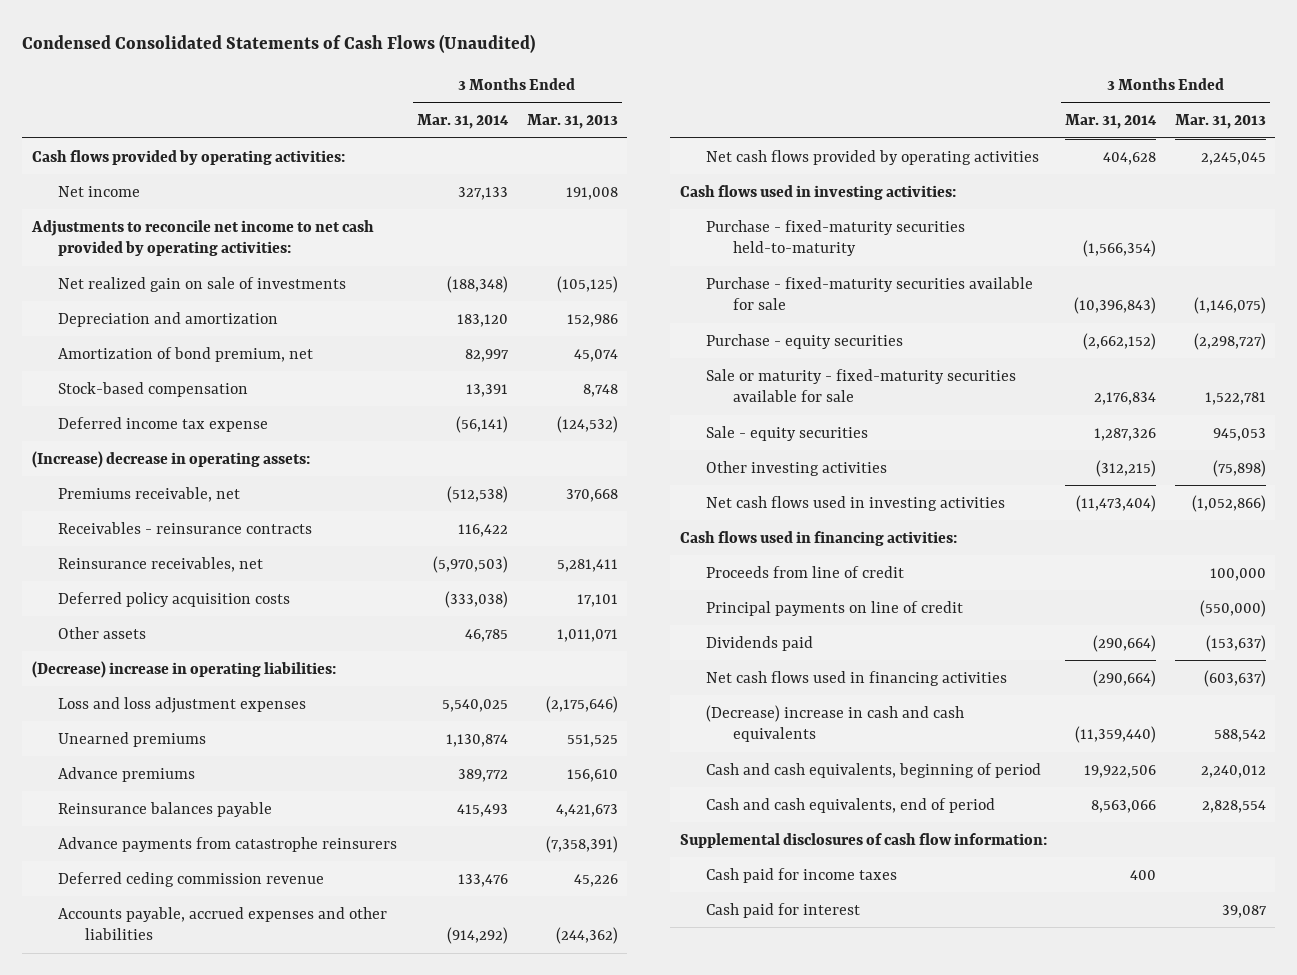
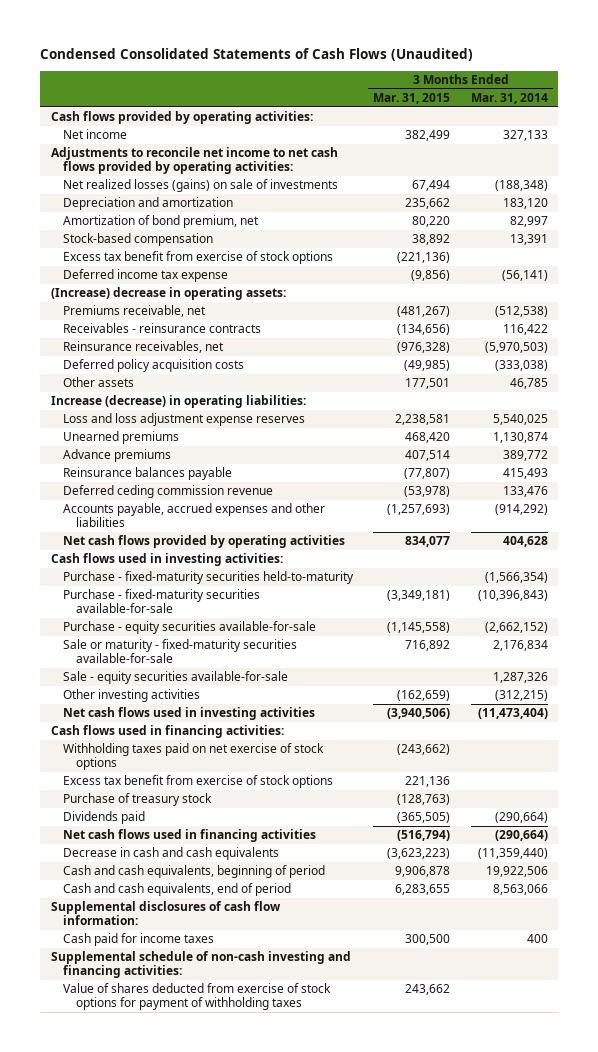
[526,113,618,129] Mar. 31, 2013 -> none
none -> [373,92,451,104] Mar. 31, 2015
[30,219,374,257] Adjustments to reconcile net income to net cash provided by operating activities: -> [50,147,338,175] Adjustments to reconcile net income to net cash flows provided by operating activities:
[58,276,347,292] Net realized gain on sale of investments -> [63,179,339,193] Net realized losses (gains) on sale of investments
none -> [63,251,334,265] Excess tax benefit from exercise of stock options
[31,660,336,678] (Decrease) increase in operating liabilities: -> [50,395,306,409] Increase (decrease) in operating liabilities:
[58,696,307,713] Loss and loss adjustment expenses -> [63,413,306,427] Loss and loss adjustment expense reserves
[58,836,398,852] Advance payments from catastrophe reinsurers -> none
[706,276,1034,311] Purchase - fixed-maturity securities available for sale -> [63,589,261,614] Purchase - fixed-maturity securities available-for-sale
[706,333,904,349] Purchase - equity securities -> [63,621,317,635] Purchase - equity securities available-for-sale
[706,368,1017,403] Sale or maturity - fixed-maturity securities available for sale -> [63,639,298,664] Sale or maturity - fixed-maturity securities available-for-sale
[706,425,869,441] Sale - equity securities -> [63,671,289,685] Sale - equity securities available-for-sale
[706,565,905,578] Proceeds from line of credit -> none
[706,600,964,616] Principal payments on line of credit -> none
none -> [63,743,325,771] Withholding taxes paid on net exercise of stock options
none -> [63,775,334,789] Excess tax benefit from exercise of stock options
none -> [63,793,213,807] Purchase of treasury stock
[706,704,965,743] (Decrease) increase in cash and cash equivalents -> [63,847,280,861] Decrease in cash and cash equivalents
[706,902,861,918] Cash paid for interest -> none
none -> [50,951,351,979] Supplemental schedule of non-cash investing and financing activities:
none -> [63,983,332,1011] Value of shares deducted from exercise of stock options for payment of withholding taxes

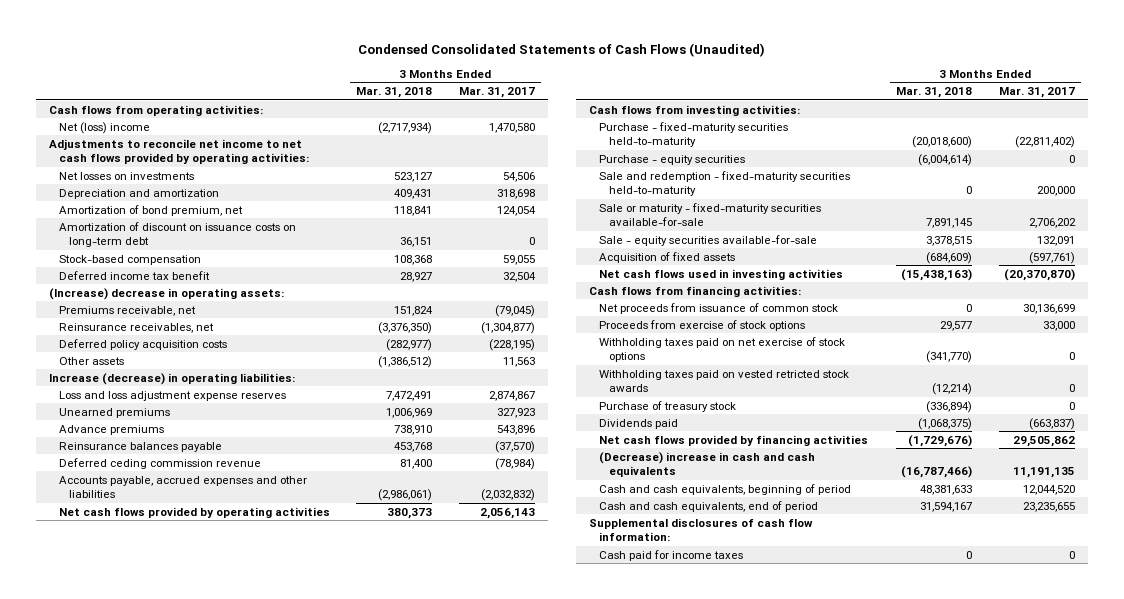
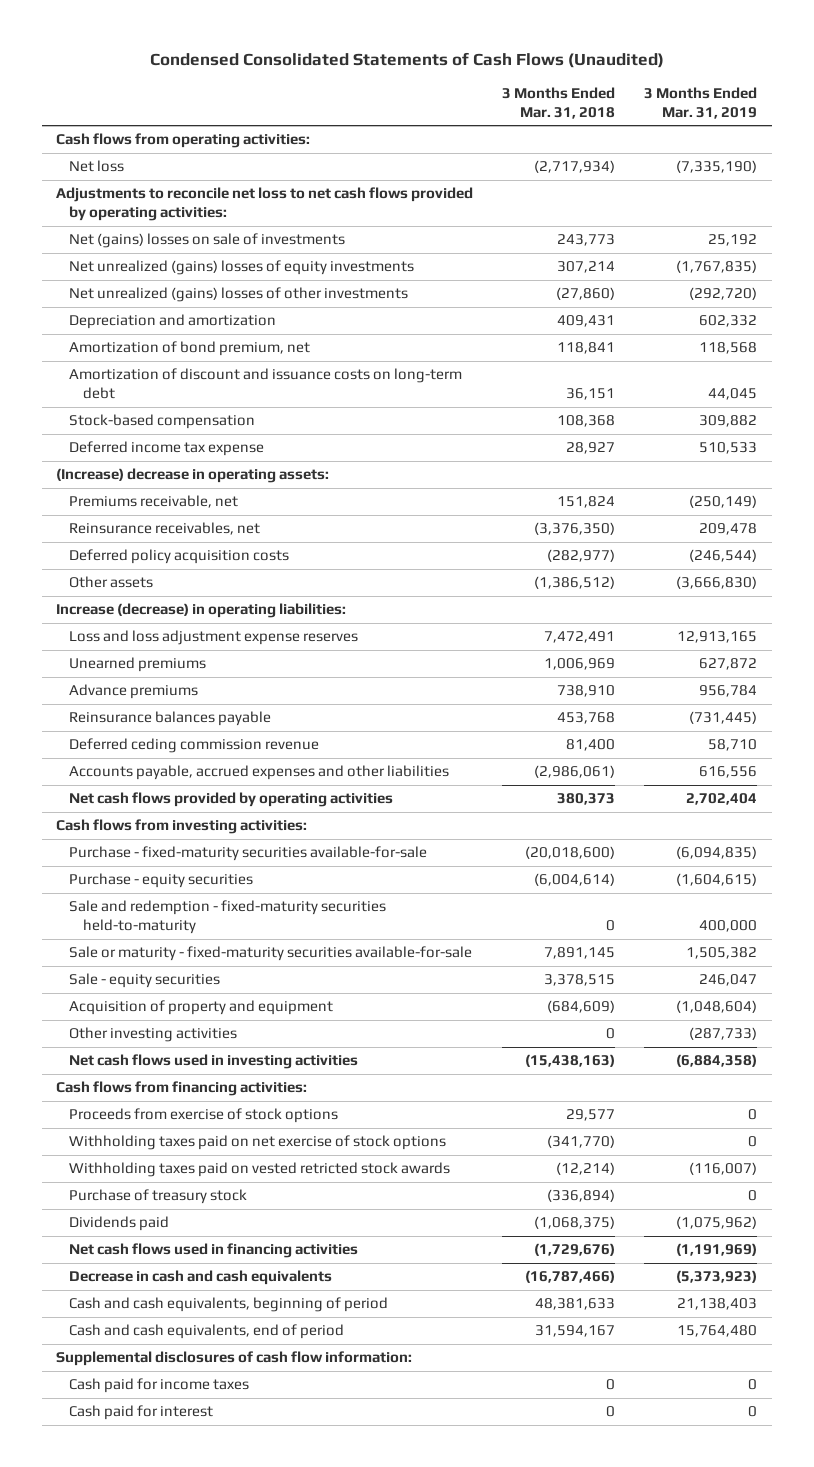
[458,87,535,99] Mar. 31, 2017 -> none
none -> [644,87,758,119] 3 Months Ended Mar. 31, 2019
[59,121,151,134] Net (loss) income -> [69,160,125,173] Net loss
[49,138,310,164] Adjustments to reconcile net income to net cash flows provided by operating activities: -> [56,187,474,222] Adjustments to reconcile net loss to net cash flows provided by operating activities:
[59,171,195,180] Net losses on investments -> [69,233,346,249] Net (gains) losses on sale of investments
[394,171,433,182] 523,127 -> [557,234,616,247] 243,773
none -> [69,260,415,276] Net unrealized (gains) losses of equity investments
none -> [69,287,409,303] Net unrealized (gains) losses of other investments
[59,221,297,247] Amortization of discount on issuance costs on long-term debt -> [69,368,463,400] Amortization of discount and issuance costs on long-term debt
[59,270,211,280] Deferred income tax benefit -> [69,441,265,457] Deferred income tax expense
[599,121,789,147] Purchase - fixed-maturity securities held-to-maturity -> [69,846,428,862] Purchase - fixed-maturity securities available-for-sale
[599,234,818,246] Sale - equity securities available-for-sale -> [69,973,221,989] Sale - equity securities
[599,251,736,263] Acquisition of fixed assets -> [69,1000,334,1016] Acquisition of property and equipment
none -> [69,1027,238,1043] Other investing activities
[599,302,839,314] Net proceeds from issuance of common stock -> none
[599,434,869,446] Net cash flows provided by financing activities -> [69,1243,359,1259] Net cash flows used in financing activities
[599,451,816,477] (Decrease) increase in cash and cash equivalents -> [69,1270,333,1286] Decrease in cash and cash equivalents
none -> [69,1405,214,1421] Cash paid for interest

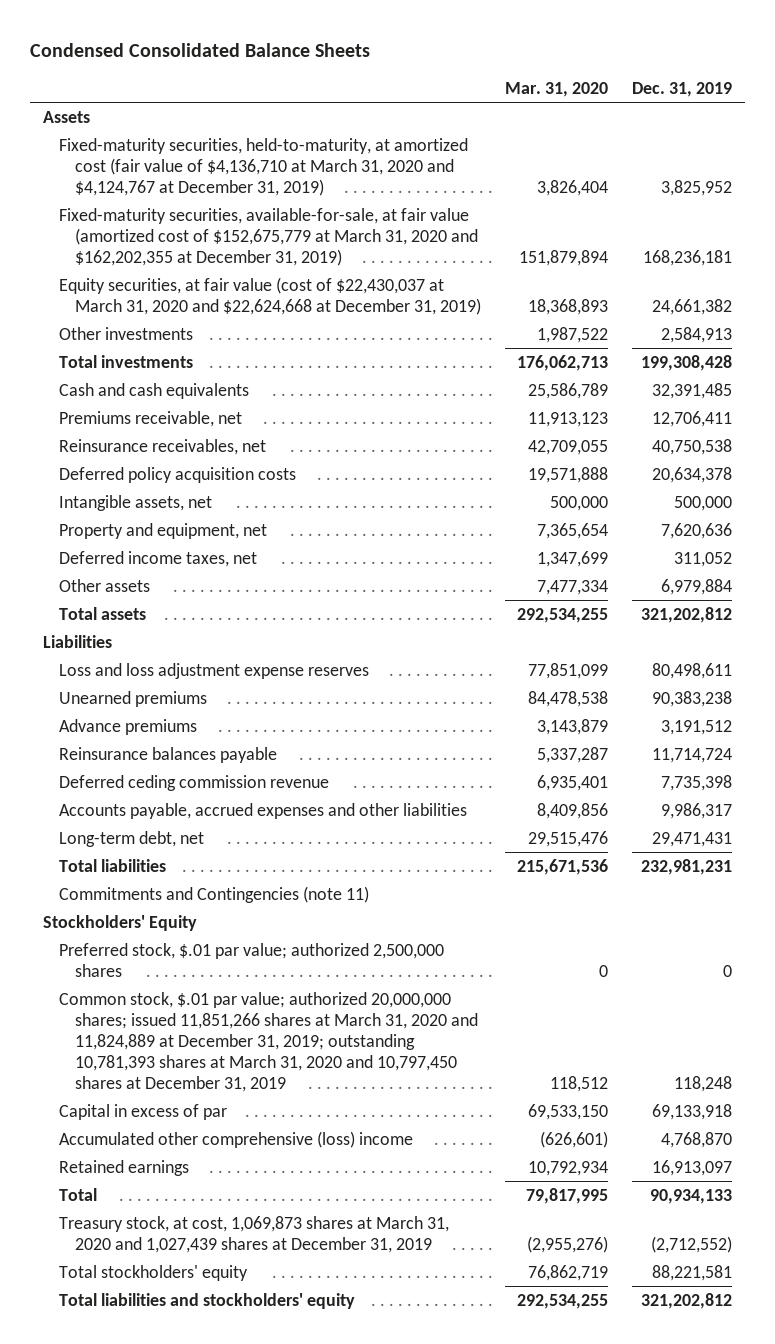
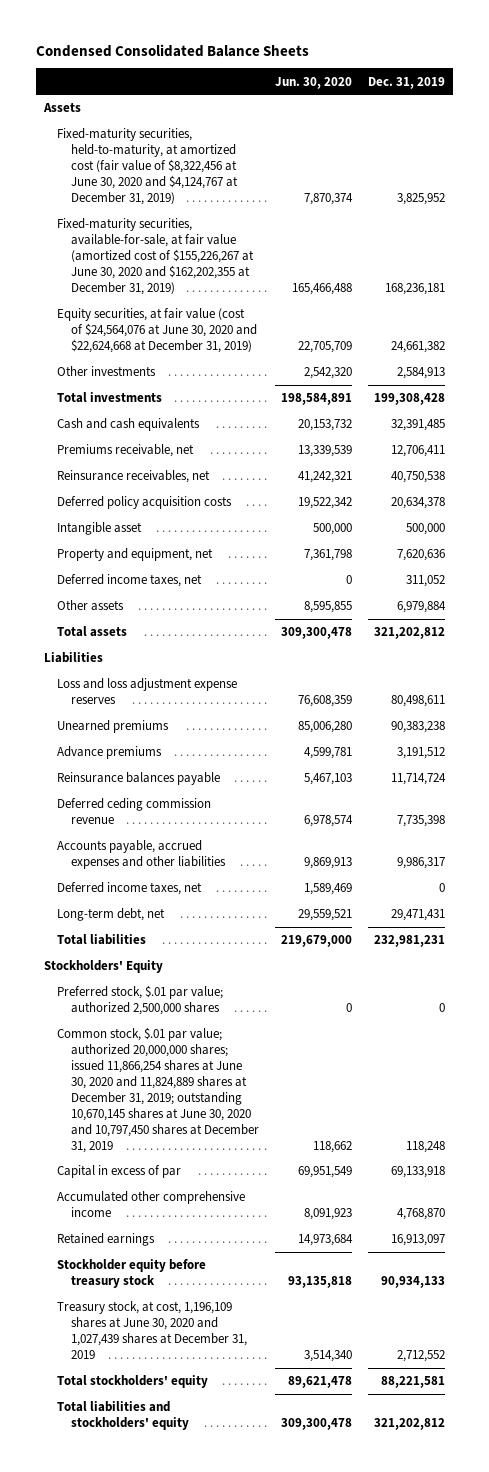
[505,82,609,98] Mar. 31, 2020 -> none
none -> [274,76,352,89] Jun. 30, 2020
[58,137,468,196] Fixed-maturity securities, held-to-maturity, at amortized cost (fair value of $4,136,710 at March 31, 2020 and $4,124,767 at December 31, 2019) -> [57,128,238,205] Fixed-maturity securities, held-to-maturity, at amortized cost (fair value of $8,322,456 at June 30, 2020 and $4,124,767 at December 31, 2019)
[58,207,478,266] Fixed-maturity securities, available-for-sale, at fair value (amortized cost of $152,675,779 at March 31, 2020 and $162,202,355 at December 31, 2019) -> [57,218,254,295] Fixed-maturity securities, available-for-sale, at fair value (amortized cost of $155,226,267 at June 30, 2020 and $162,202,355 at December 31, 2019)
[58,276,481,315] Equity securities, at fair value (cost of $22,430,037 at March 31, 2020 and $22,624,668 at December 31, 2019) -> [57,308,257,354] Equity securities, at fair value (cost of $24,564,076 at June 30, 2020 and $22,624,668 at December 31, 2019)
[58,494,212,511] Intangible assets, net -> [57,522,143,536] Intangible asset
none -> [57,882,203,896] Deferred income taxes, net
[58,885,369,903] Commitments and Contingencies (note 11) -> none
[58,991,478,1093] Common stock, $.01 par value; authorized 20,000,000 shares; issued 11,851,266 shares at March 31, 2020 and 11,824,889 at December 31, 2019; outstanding 10,781,393 shares at March 31, 2020 and 10,797,450 shares at December 31, 2019 -> [57,1027,259,1153] Common stock, $.01 par value; authorized 20,000,000 shares; issued 11,866,254 shares at June 30, 2020 and 11,824,889 shares at December 31, 2019; outstanding 10,670,145 shares at June 30, 2020 and 10,797,450 shares at December 31, 2019
[58,1130,413,1148] Accumulated other comprehensive (loss) income -> [57,1191,246,1218] Accumulated other comprehensive income
[58,1187,97,1201] Total -> [57,1259,207,1289] Stockholder equity before treasury stock
[58,1215,449,1253] Treasury stock, at cost, 1,069,873 shares at March 31, 2020 and 1,027,439 shares at December 31, 2019 -> [57,1301,247,1359] Treasury stock, at cost, 1,196,109 shares at June 30, 2020 and 1,027,439 shares at December 31, 2019
[651,1235,733,1253] (2,712,552) -> [396,1349,445,1362] 2,712,552

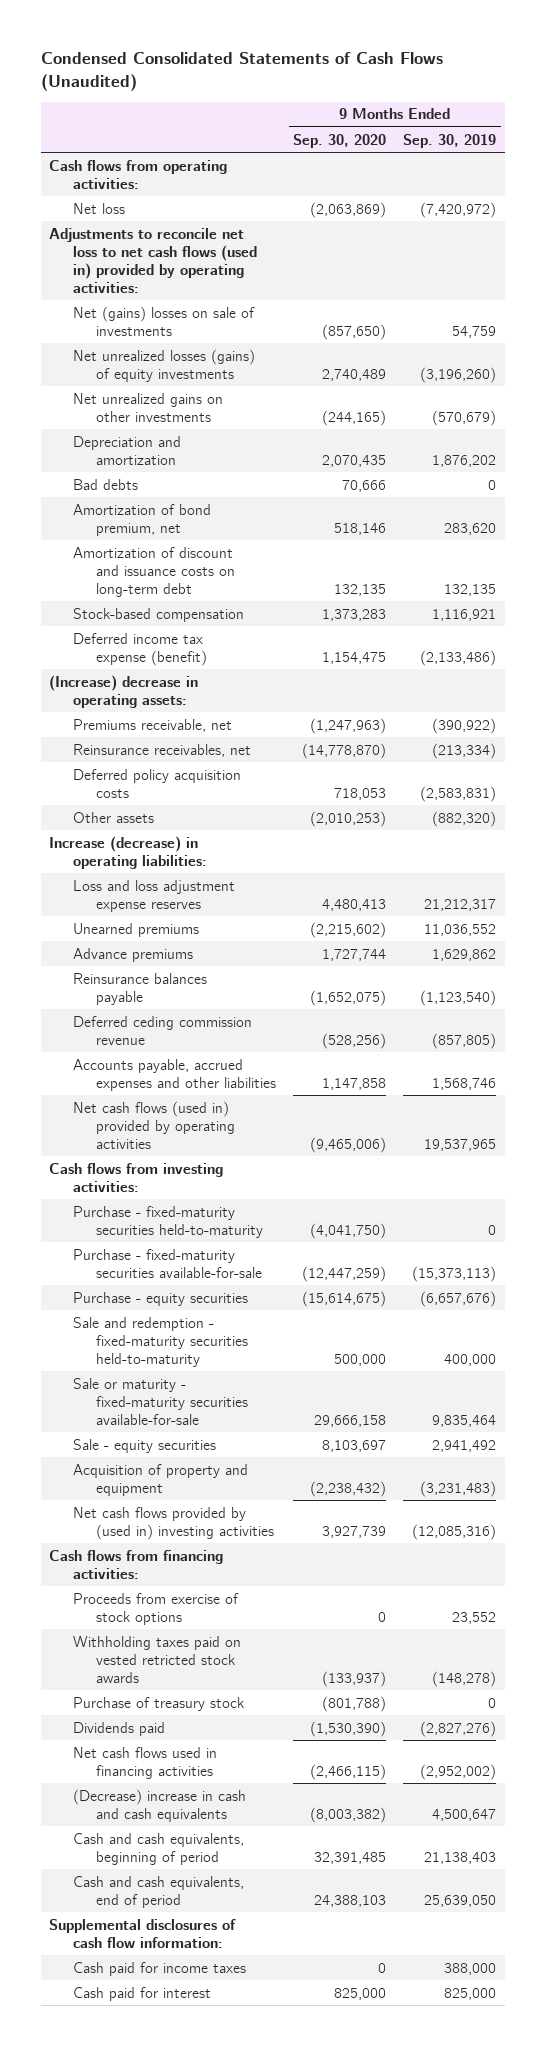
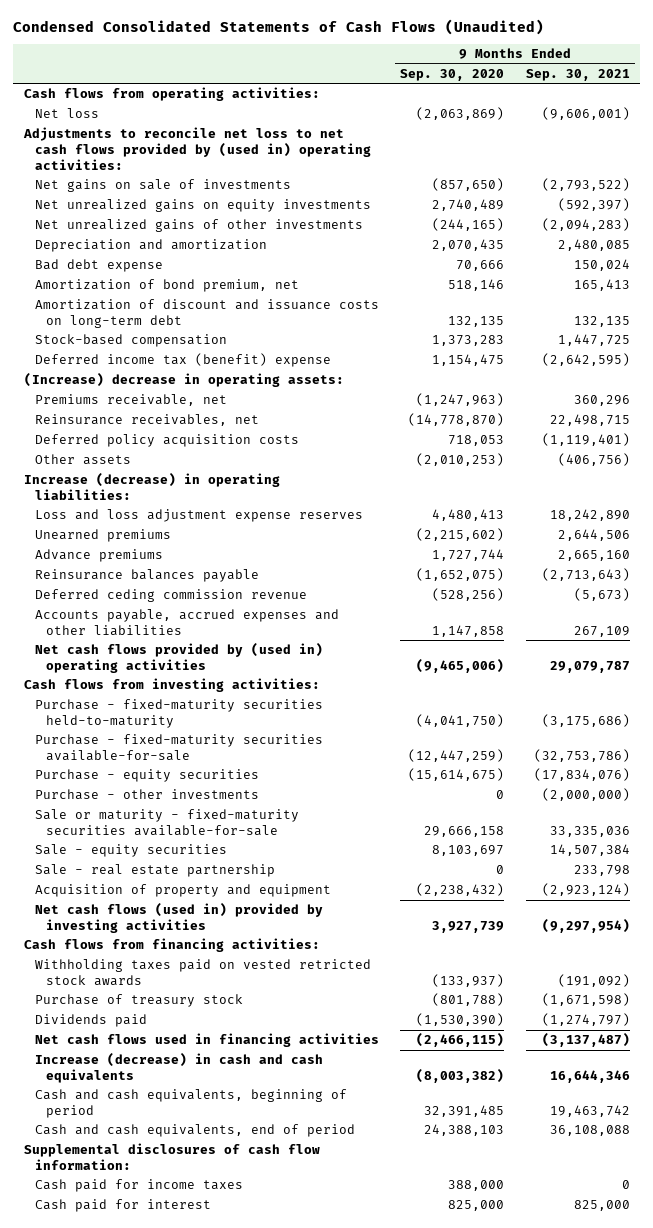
[403,133,497,148] Sep. 30, 2019 -> none
none -> [525,69,630,82] Sep. 30, 2021
[49,227,257,293] Adjustments to reconcile net loss to net cash flows (used in) provided by operating activities: -> [22,127,371,170] Adjustments to reconcile net loss to net cash flows provided by (used in) operating activities:
[72,305,255,336] Net (gains) losses on sale of investments -> [34,179,291,193] Net gains on sale of investments
[72,348,255,382] Net unrealized losses (gains) of equity investments -> [34,199,371,213] Net unrealized gains on equity investments
[72,392,223,422] Net unrealized gains on other investments -> [34,219,363,233] Net unrealized gains of other investments
[72,478,138,490] Bad debts -> [34,259,163,273] Bad debt expense
[72,632,208,666] Deferred income tax expense (benefit) -> [34,353,331,368] Deferred income tax (benefit) expense
[72,1100,236,1149] Net cash flows (used in) provided by operating activities -> [34,643,323,674] Net cash flows provided by (used in) operating activities
[72,1316,249,1367] Sale and redemption - fixed-maturity securities held-to-maturity -> none
none -> [34,789,259,801] Purchase - other investments
none -> [34,864,275,878] Sale - real estate partnership
[72,1506,275,1540] Net cash flows provided by (used in) investing activities -> [34,903,323,934] Net cash flows (used in) provided by investing activities
[72,1592,239,1625] Proceeds from exercise of stock options -> none
[72,1788,246,1822] (Decrease) increase in cash and cash equivalents -> [34,1053,323,1084] Increase (decrease) in cash and cash equivalents
[378,1962,387,1973] 0 -> [448,1180,505,1192] 388,000

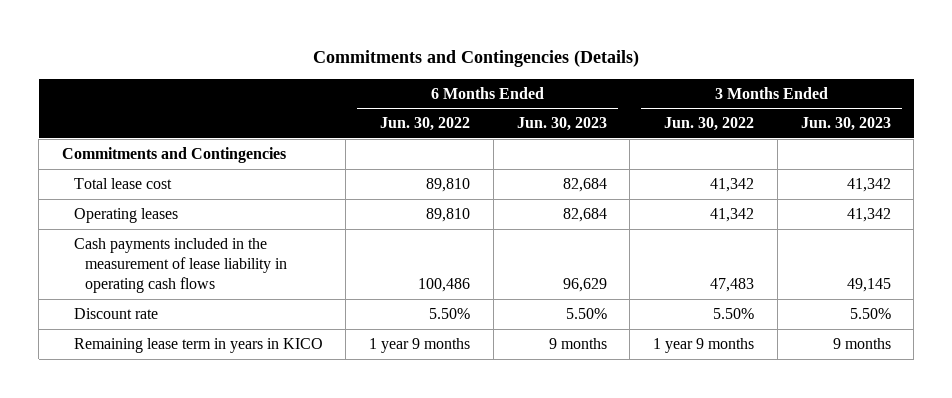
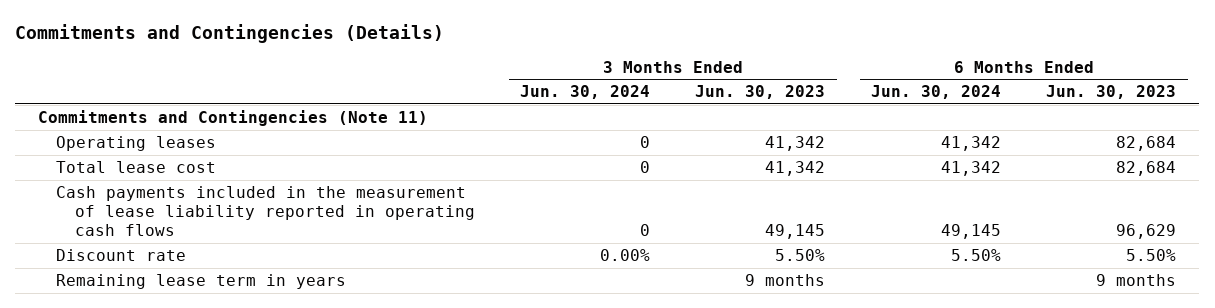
[380,117,471,132] Jun. 30, 2022 -> none
[664,117,755,132] Jun. 30, 2022 -> none
none -> [519,85,650,100] Jun. 30, 2024
none -> [870,85,1001,100] Jun. 30, 2024
[61,146,286,163] Commitments and Contingencies -> [38,109,429,126] Commitments and Contingencies (Note 11)
[73,177,172,189] Total lease cost -> [56,160,217,173] Total lease cost
[73,237,288,293] Cash payments included in the measurement of lease liability in operating cash flows -> [56,185,475,236] Cash payments included in the measurement of lease liability reported in operating cash flows
[73,337,323,353] Remaining lease term in years in KICO -> [56,273,347,289] Remaining lease term in years

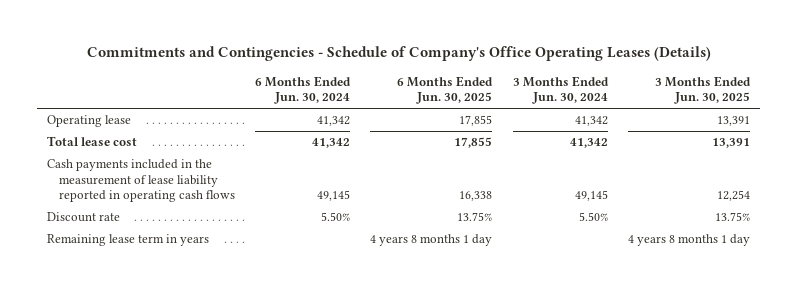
[15,24,445,44] Commitments and Contingencies (Details) -> [86,46,711,62] Commitments and Contingencies - Schedule of Company's Office Operating Leases (Details)
[695,85,826,100] Jun. 30, 2023 -> none
[1046,85,1177,100] Jun. 30, 2023 -> none
none -> [397,75,494,105] 6 Months Ended Jun. 30, 2025
none -> [655,75,752,105] 3 Months Ended Jun. 30, 2025
[38,109,429,126] Commitments and Contingencies (Note 11) -> none
[56,135,217,151] Operating leases -> [47,115,132,128] Operating lease
[639,135,650,148] 0 -> [574,116,608,127] 41,342
[639,160,650,173] 0 -> [569,138,608,149] 41,342
[639,223,650,236] 0 -> [574,190,608,202] 49,145
[599,248,650,261] 0.00% -> [578,212,608,222] 5.50%

